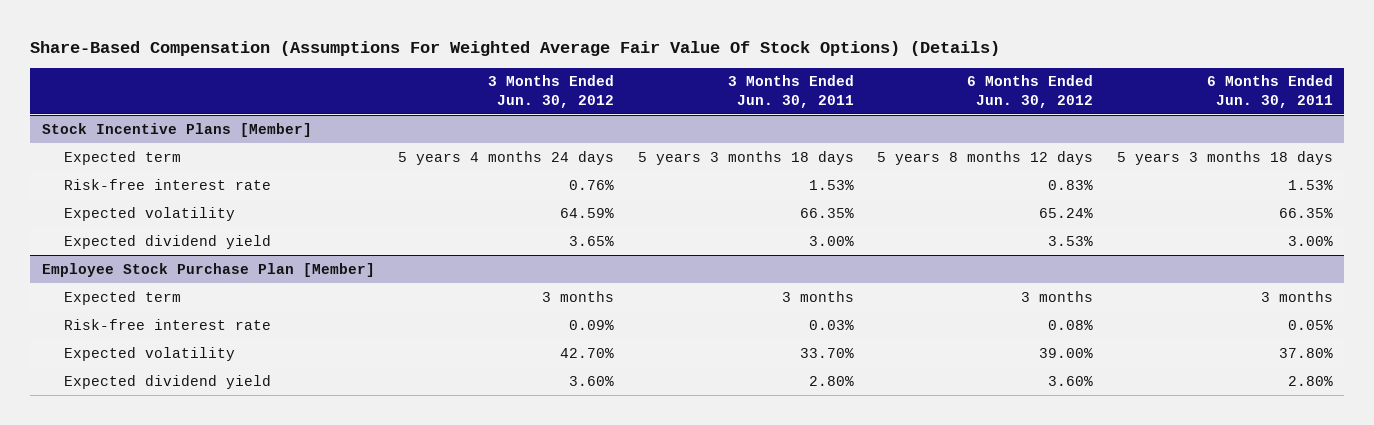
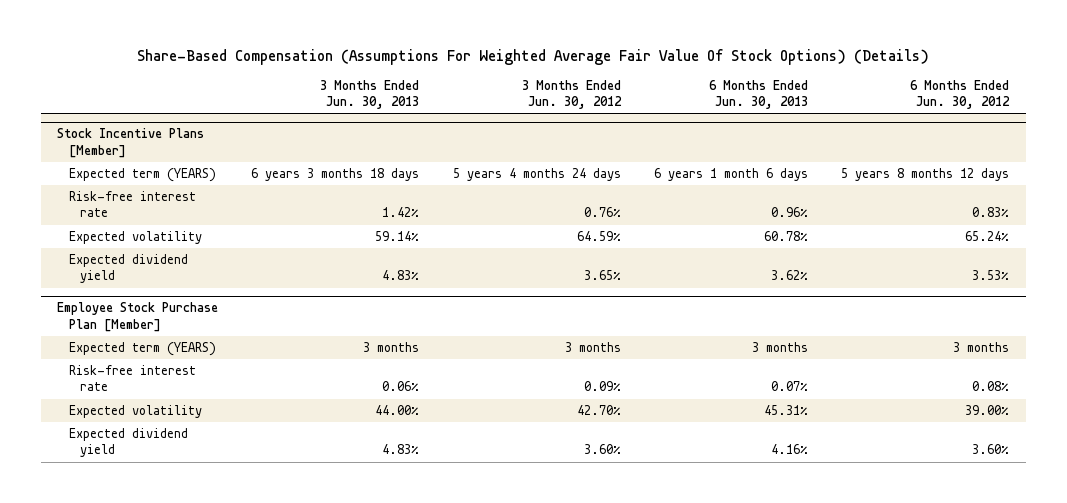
[727,75,854,108] 3 Months Ended Jun. 30, 2011 -> none
[1206,75,1333,108] 6 Months Ended Jun. 30, 2011 -> none
none -> [320,80,420,110] 3 Months Ended Jun. 30, 2013
none -> [709,80,809,110] 6 Months Ended Jun. 30, 2013
[64,150,182,165] Expected term -> [68,168,216,183] Expected term (YEARS)
[64,290,182,305] Expected term -> [68,342,216,357] Expected term (YEARS)

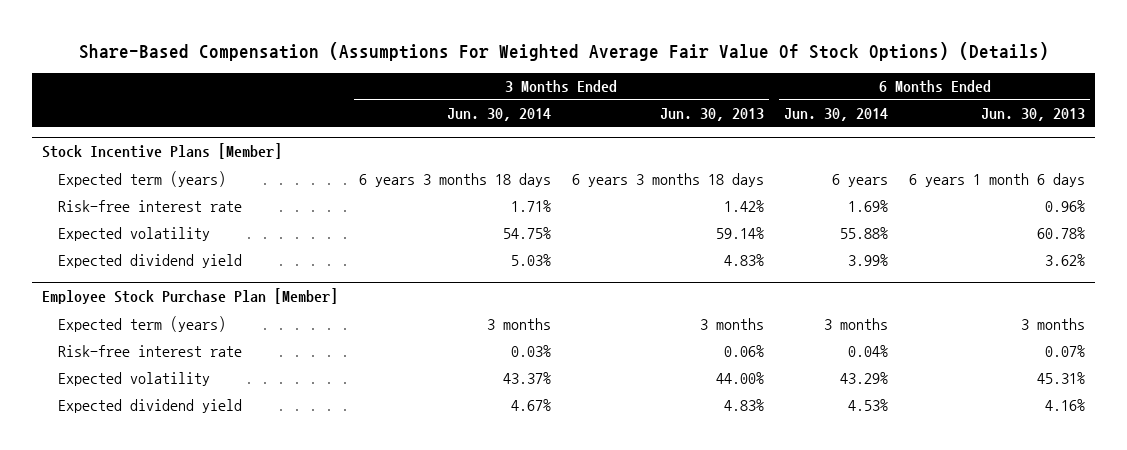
[521,80,622,110] 3 Months Ended Jun. 30, 2012 -> none
[910,80,1011,110] 6 Months Ended Jun. 30, 2012 -> none
none -> [446,108,551,122] Jun. 30, 2014
none -> [784,108,889,122] Jun. 30, 2014
[68,168,216,183] Expected term (YEARS) -> [58,170,227,187] Expected term (years)
[68,342,216,357] Expected term (YEARS) -> [58,315,227,332] Expected term (years)

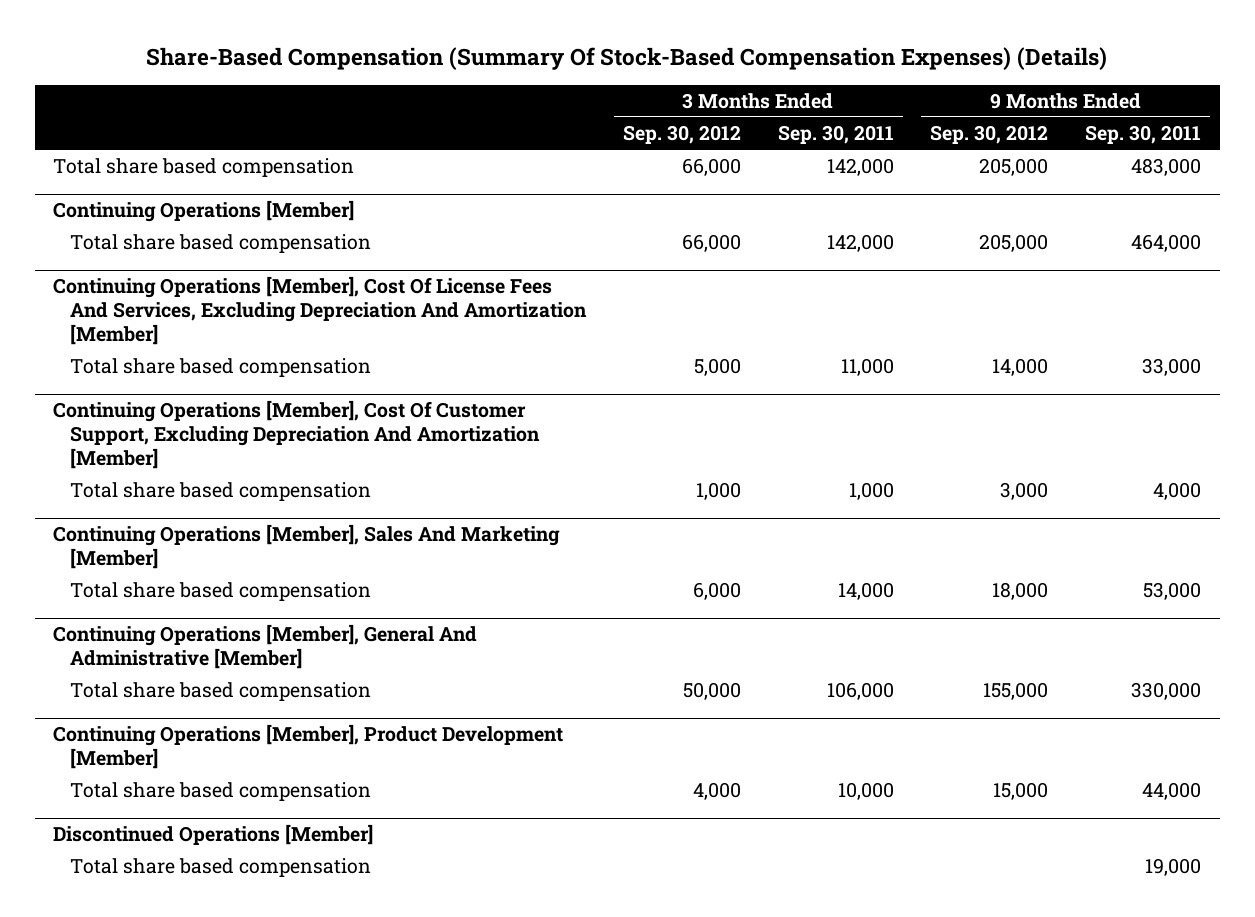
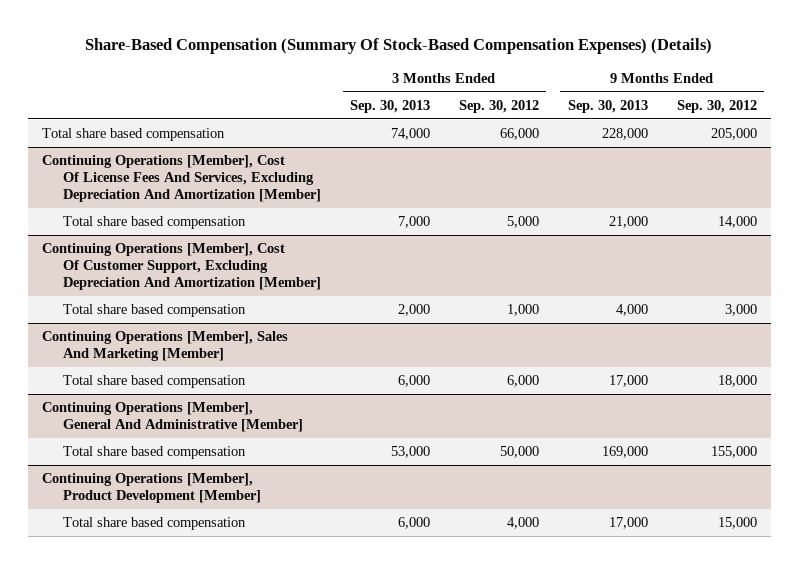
[777,124,894,144] Sep. 30, 2011 -> none
[1085,124,1202,144] Sep. 30, 2011 -> none
none -> [350,99,431,113] Sep. 30, 2013
none -> [567,99,648,113] Sep. 30, 2013
[53,200,355,223] Continuing Operations [Member] -> none
[70,234,372,254] Total share based compensation -> none
[53,824,374,846] Discontinued Operations [Member] -> none
[70,858,372,878] Total share based compensation -> none

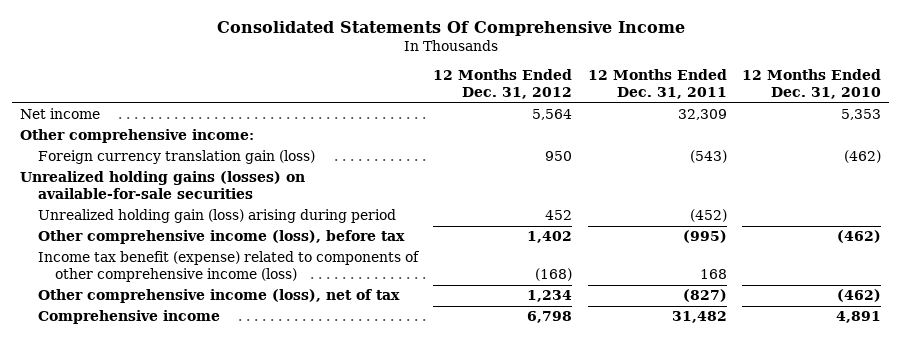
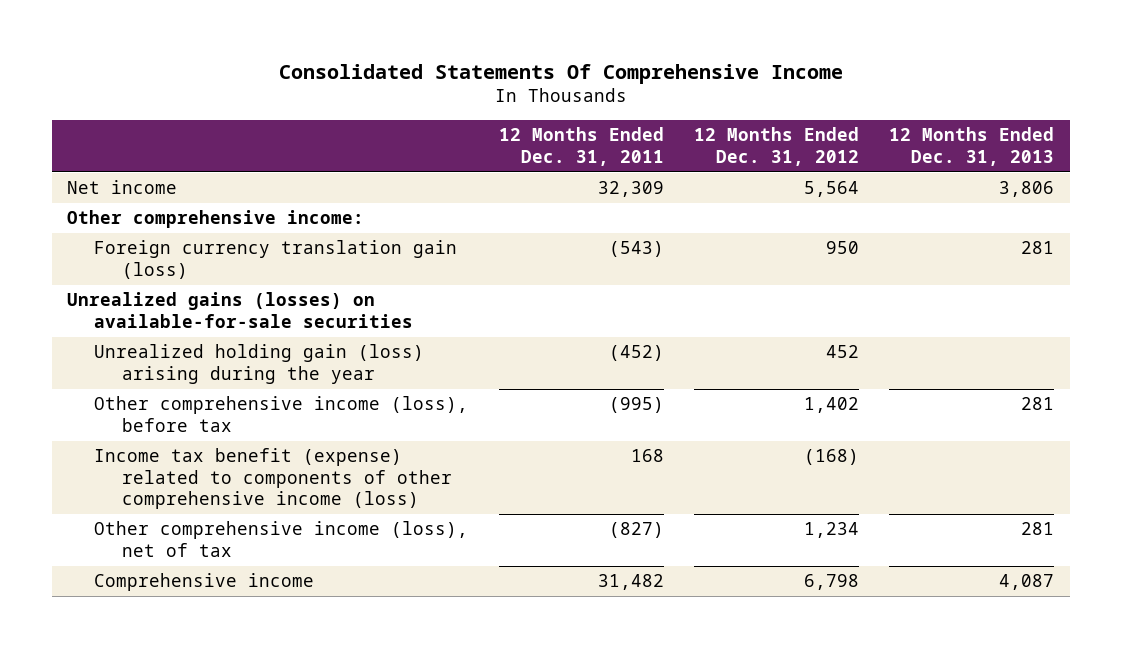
[741,68,881,99] 12 Months Ended Dec. 31, 2010 -> none
none -> [889,127,1055,166] 12 Months Ended Dec. 31, 2013
[20,171,306,200] Unrealized holding gains (losses) on available-for-sale securities -> [67,292,414,328] Unrealized gains (losses) on available-for-sale securities
[37,209,396,224] Unrealized holding gain (loss) arising during period -> [94,344,425,384] Unrealized holding gain (loss) arising during the year

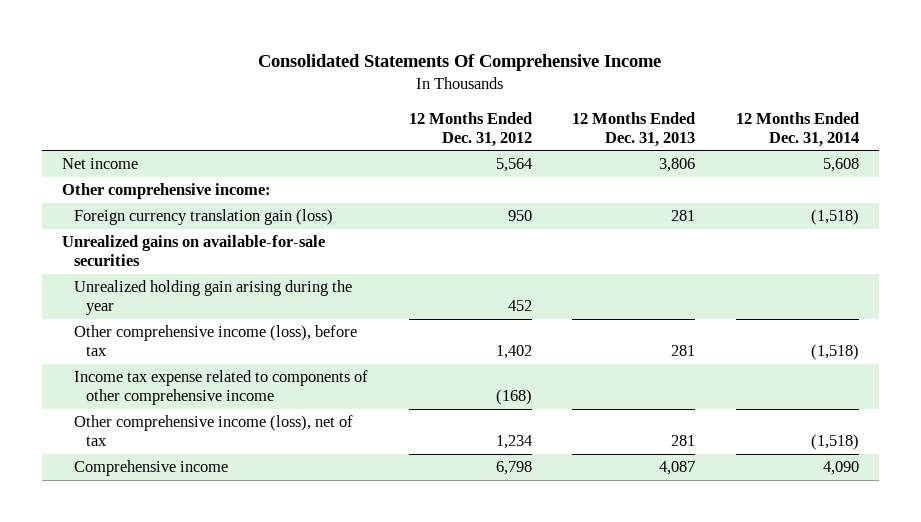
[498,127,664,166] 12 Months Ended Dec. 31, 2011 -> none
none -> [735,111,859,147] 12 Months Ended Dec. 31, 2014
[67,292,414,328] Unrealized gains (losses) on available-for-sale securities -> [62,235,326,267] Unrealized gains on available-for-sale securities
[94,344,425,384] Unrealized holding gain (loss) arising during the year -> [74,280,353,316] Unrealized holding gain arising during the year
[94,448,452,510] Income tax benefit (expense) related to components of other comprehensive income (loss) -> [74,370,369,406] Income tax expense related to components of other comprehensive income

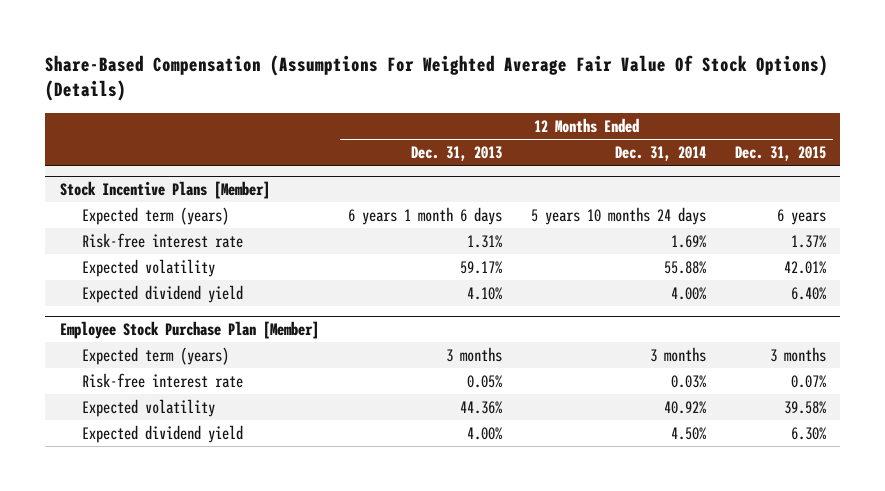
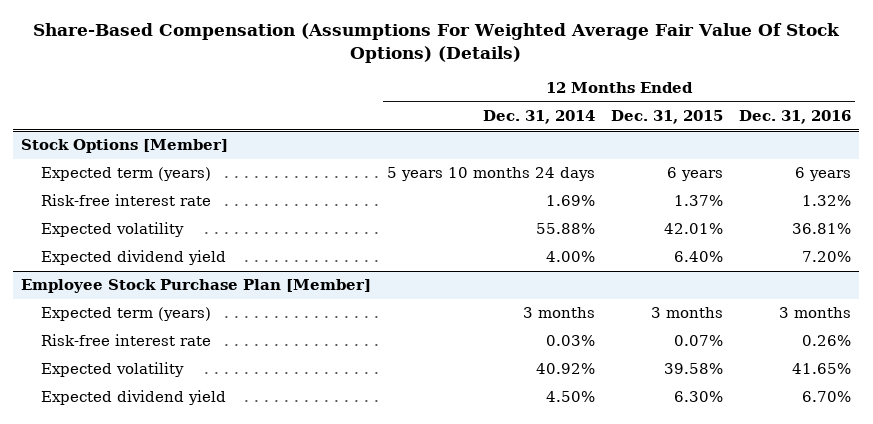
[410,145,502,161] Dec. 31, 2013 -> none
none -> [739,109,852,124] Dec. 31, 2016
[59,181,270,200] Stock Incentive Plans [Member] -> [21,139,229,154] Stock Options [Member]

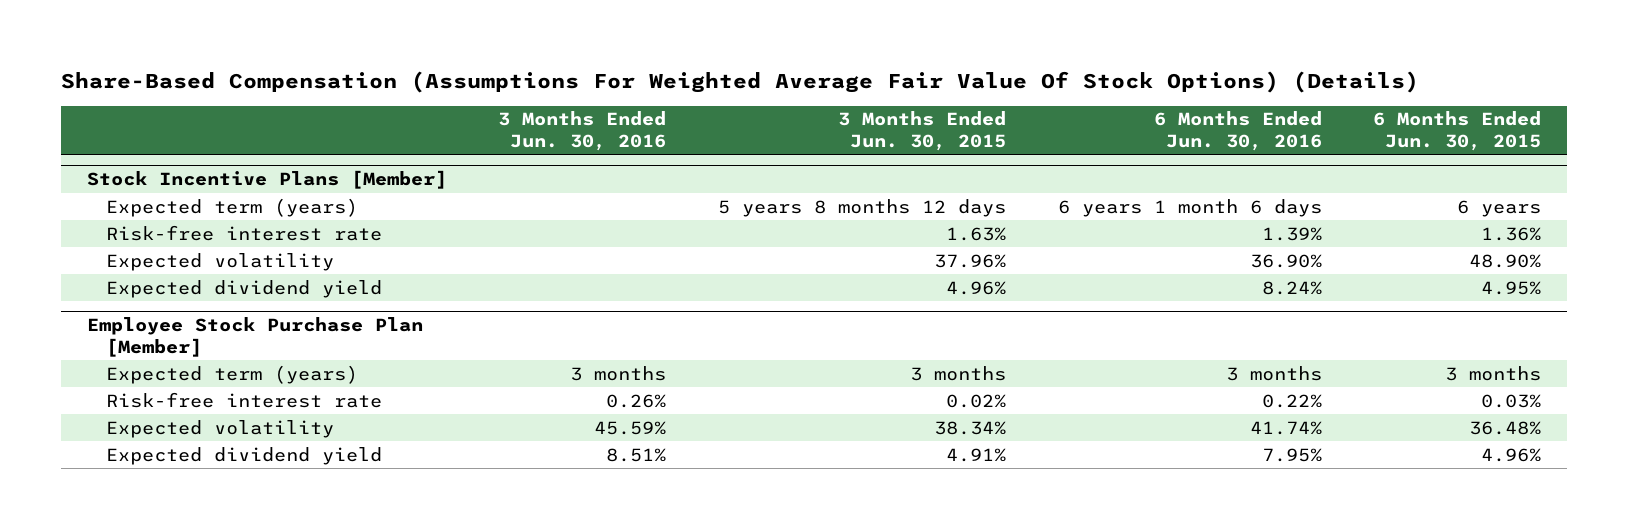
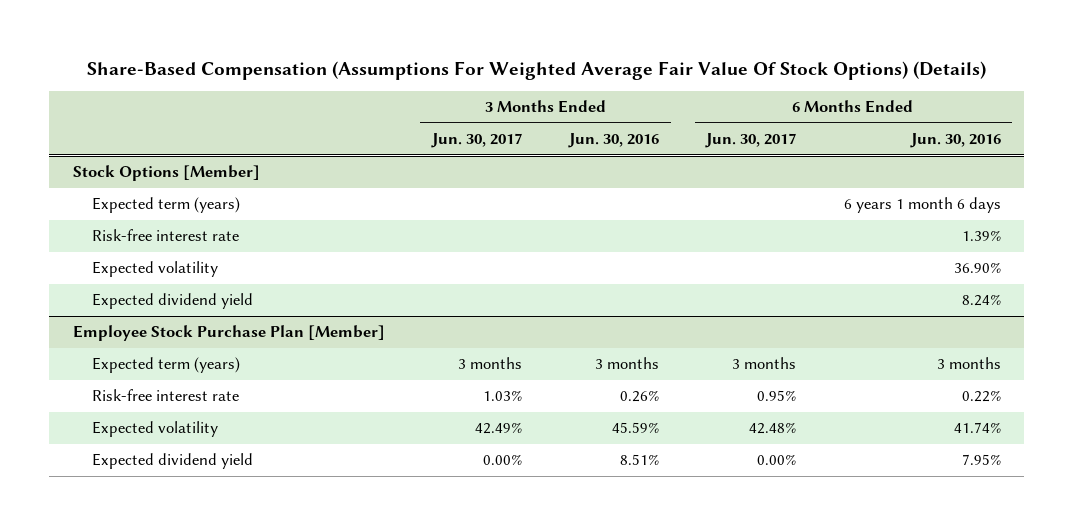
[837,111,1006,152] 3 Months Ended Jun. 30, 2015 -> none
[1373,111,1542,152] 6 Months Ended Jun. 30, 2015 -> none
none -> [430,133,522,149] Jun. 30, 2017
none -> [705,133,797,149] Jun. 30, 2017
[86,170,447,190] Stock Incentive Plans [Member] -> [72,165,260,182] Stock Options [Member]

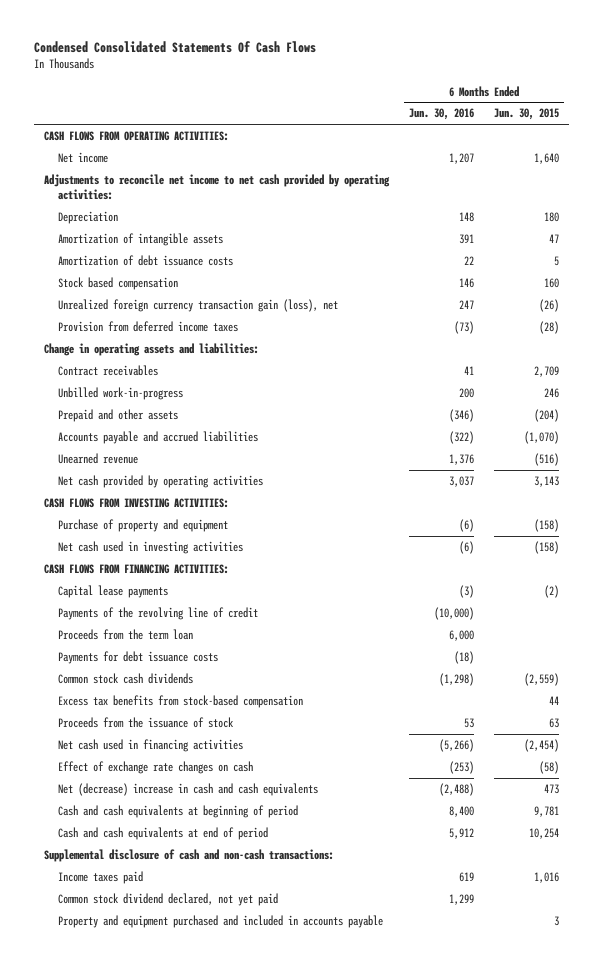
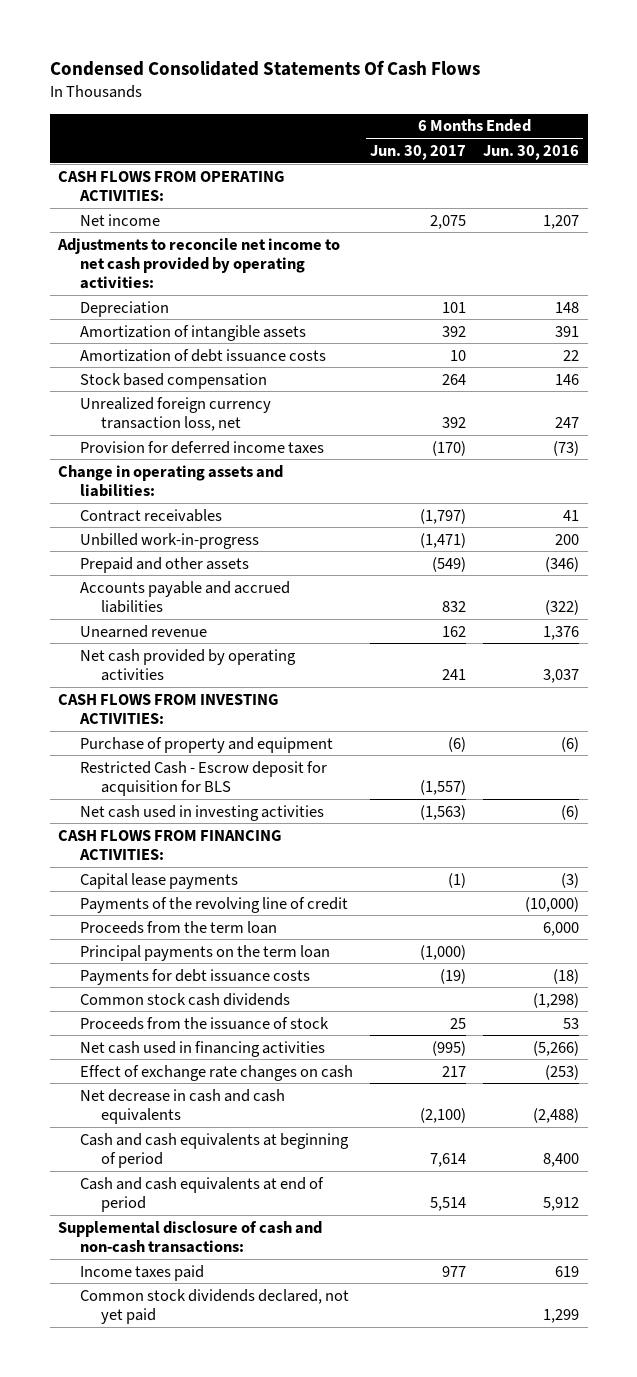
[494,108,560,121] Jun. 30, 2015 -> none
none -> [369,144,466,160] Jun. 30, 2017
[58,299,339,313] Unrealized foreign currency transaction gain (loss), net -> [79,396,271,431] Unrealized foreign currency transaction loss, net
[58,321,239,333] Provision from deferred income taxes -> [79,440,324,454] Provision for deferred income taxes
none -> [79,760,327,796] Restricted Cash - Escrow deposit for acquisition for BLS
none -> [79,944,330,961] Principal payments on the term loan
[58,695,304,709] Excess tax benefits from stock-based compensation -> none
[58,783,319,797] Net (decrease) increase in cash and cash equivalents -> [79,1088,285,1124] Net decrease in cash and cash equivalents
[58,915,384,929] Property and equipment purchased and included in accounts payable -> none
[58,893,279,907] Common stock dividend declared, not yet paid -> [79,1288,349,1324] Common stock dividends declared, not yet paid

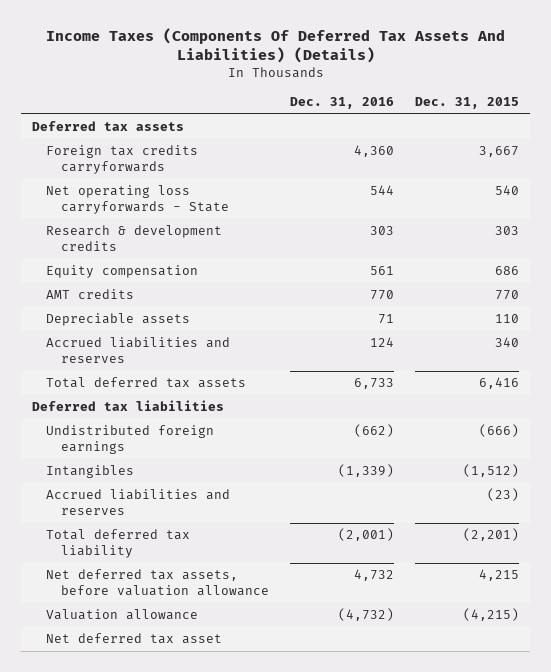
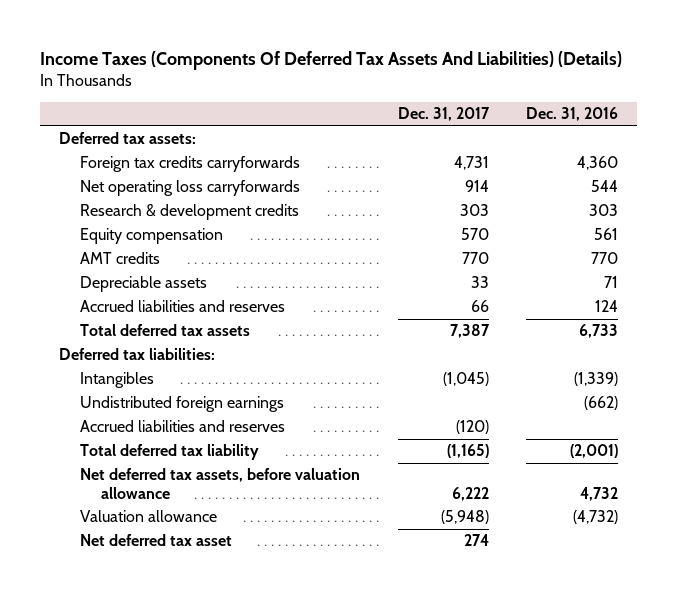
[415,97,520,110] Dec. 31, 2015 -> none
none -> [397,107,490,122] Dec. 31, 2017
[31,121,184,132] Deferred tax assets -> [58,132,196,145] Deferred tax assets:
[46,185,229,215] Net operating loss carryforwards - State -> [80,180,301,197] Net operating loss carryforwards
[31,400,224,412] Deferred tax liabilities -> [58,348,215,361] Deferred tax liabilities:
[46,425,215,455] Undistributed foreign earnings -> [80,396,285,413] Undistributed foreign earnings

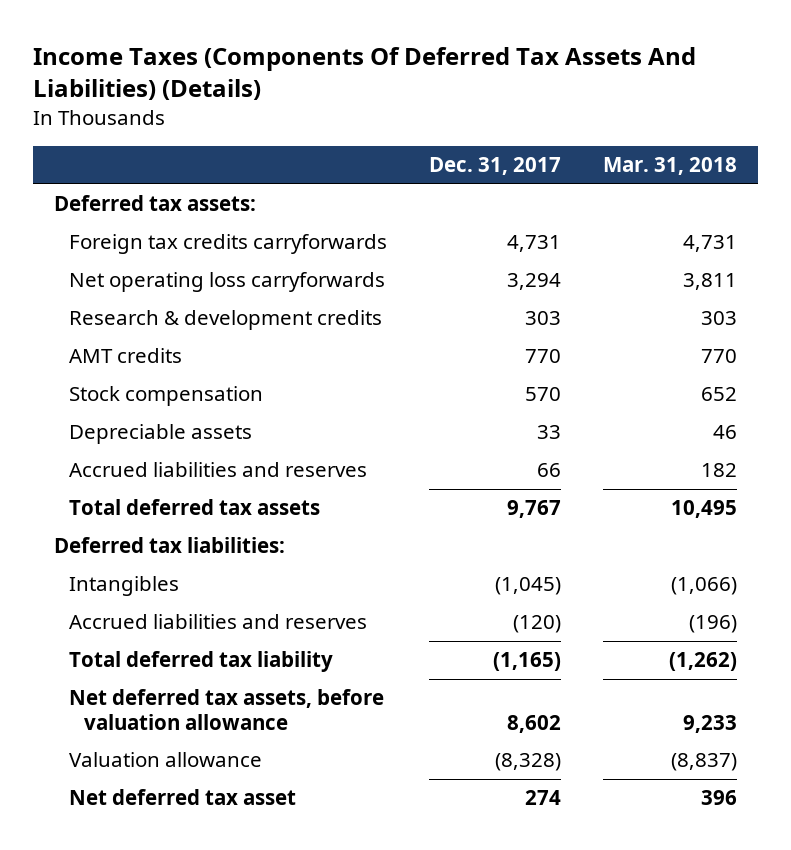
[526,107,619,122] Dec. 31, 2016 -> none
none -> [603,157,738,176] Mar. 31, 2018
[464,180,489,193] 914 -> [507,273,562,291] 3,294
[80,228,224,245] Equity compensation -> none
none -> [68,386,263,407] Stock compensation
[449,324,490,339] 7,387 -> [507,500,562,519] 9,767
[80,396,285,413] Undistributed foreign earnings -> none
[451,486,489,501] 6,222 -> [507,714,562,733] 8,602
[440,510,489,525] (5,948) -> [495,753,562,772] (8,328)

